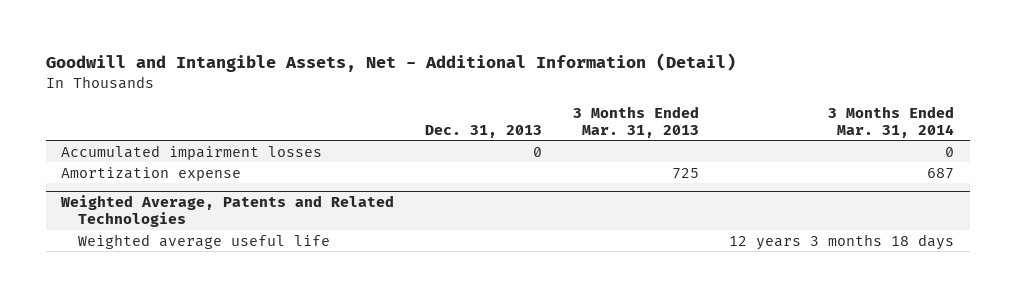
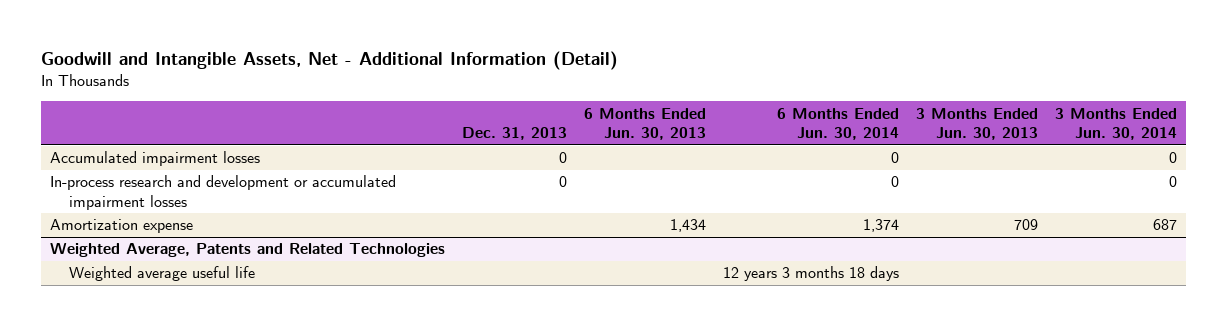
[572,105,699,138] 3 Months Ended Mar. 31, 2013 -> none
[828,105,955,138] 3 Months Ended Mar. 31, 2014 -> none
none -> [583,107,706,141] 6 Months Ended Jun. 30, 2013
none -> [776,107,899,141] 6 Months Ended Jun. 30, 2014
none -> [916,107,1039,141] 3 Months Ended Jun. 30, 2013
none -> [1055,107,1178,141] 3 Months Ended Jun. 30, 2014
none -> [49,175,396,210] In-process research and development or accumulated impairment losses

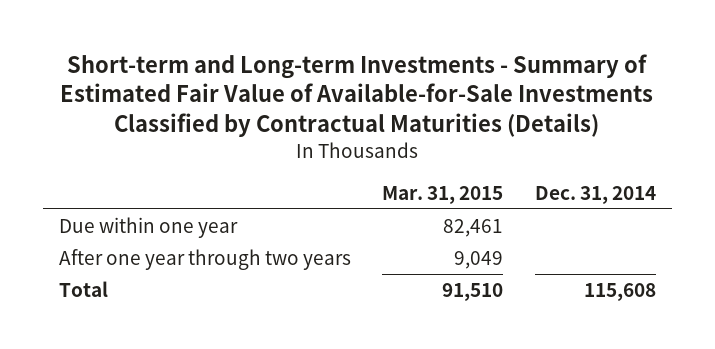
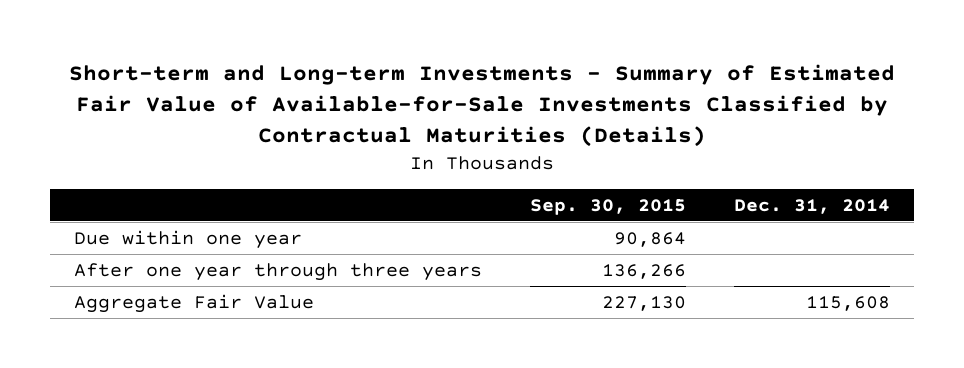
[382,185,504,204] Mar. 31, 2015 -> none
none -> [529,198,686,215] Sep. 30, 2015
[59,248,352,270] After one year through two years -> [73,262,482,281] After one year through three years
[59,280,109,297] Total -> [73,293,314,313] Aggregate Fair Value

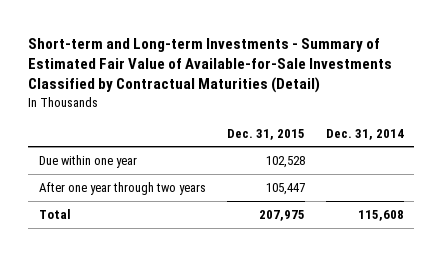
[68,64,895,147] Short-term and Long-term Investments - Summary of Estimated Fair Value of Available-for-Sale Investments Classified by Contractual Maturities (Details) -> [28,37,393,94] Short-term and Long-term Investments - Summary of Estimated Fair Value of Available-for-Sale Investments Classified by Contractual Maturities (Detail)
[529,198,686,215] Sep. 30, 2015 -> none
none -> [226,128,305,140] Dec. 31, 2015
[73,262,482,281] After one year through three years -> [38,181,206,195] After one year through two years
[73,293,314,313] Aggregate Fair Value -> [38,208,71,219] Total

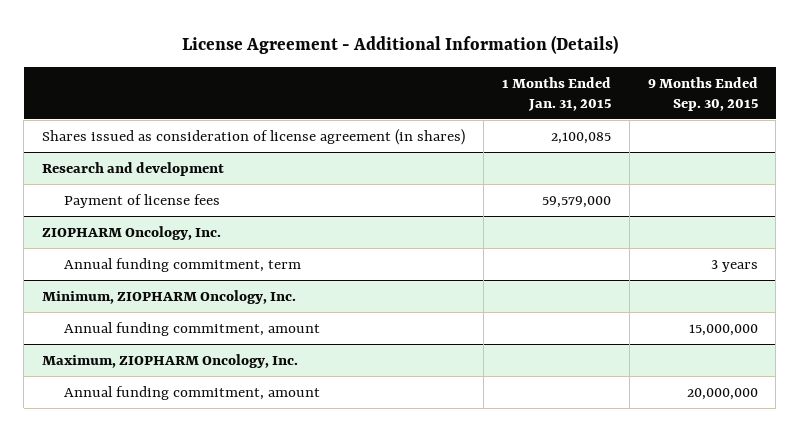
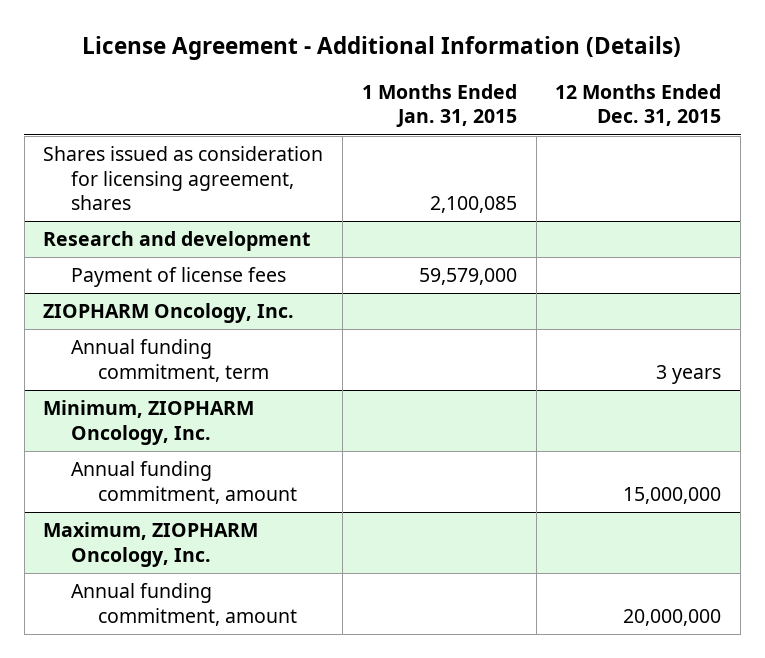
[647,76,758,111] 9 Months Ended Sep. 30, 2015 -> none
none -> [555,84,722,127] 12 Months Ended Dec. 31, 2015
[41,128,465,145] Shares issued as consideration of license agreement (in shares) -> [43,146,324,210] Shares issued as consideration for licensing agreement, shares

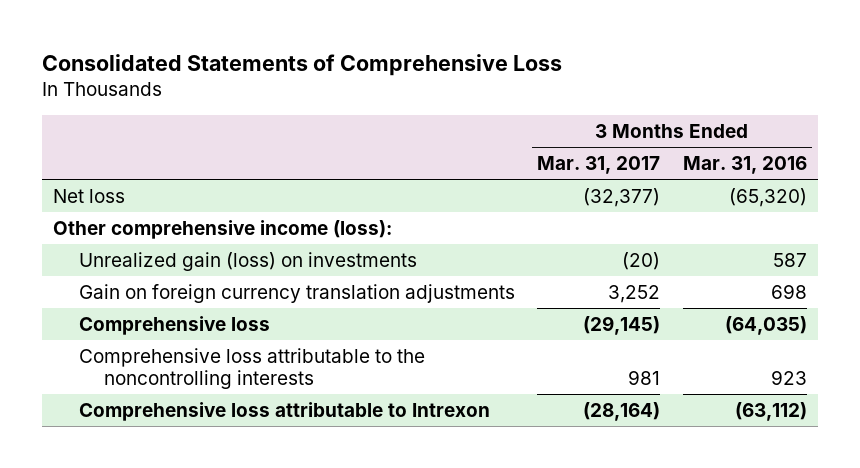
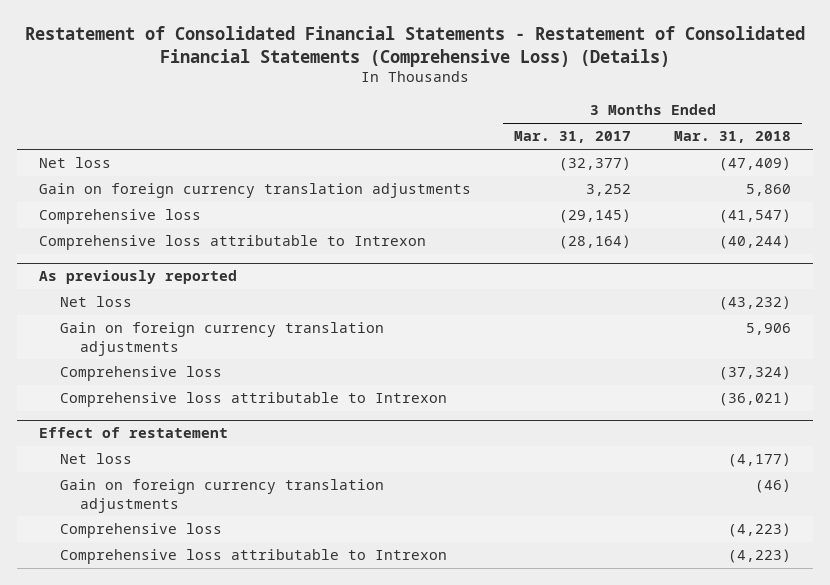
[41,54,562,77] Consolidated Statements of Comprehensive Loss -> [25,25,806,67] Restatement of Consolidated Financial Statements - Restatement of Consolidated Financial Statements (Comprehensive Loss) (Details)
[682,156,807,175] Mar. 31, 2016 -> none
none -> [674,131,792,144] Mar. 31, 2018
[53,219,393,239] Other comprehensive income (loss): -> none
[78,251,417,271] Unrealized gain (loss) on investments -> none
[78,347,425,390] Comprehensive loss attributable to the noncontrolling interests -> none
none -> [38,270,237,285] As previously reported
none -> [59,296,132,308] Net loss
none -> [59,322,384,356] Gain on foreign currency translation adjustments
none -> [59,366,222,382] Comprehensive loss
none -> [59,392,447,408] Comprehensive loss attributable to Intrexon
none -> [38,427,228,439] Effect of restatement
none -> [59,453,132,465] Net loss
none -> [59,479,384,513] Gain on foreign currency translation adjustments
none -> [59,523,222,539] Comprehensive loss
none -> [59,549,447,565] Comprehensive loss attributable to Intrexon

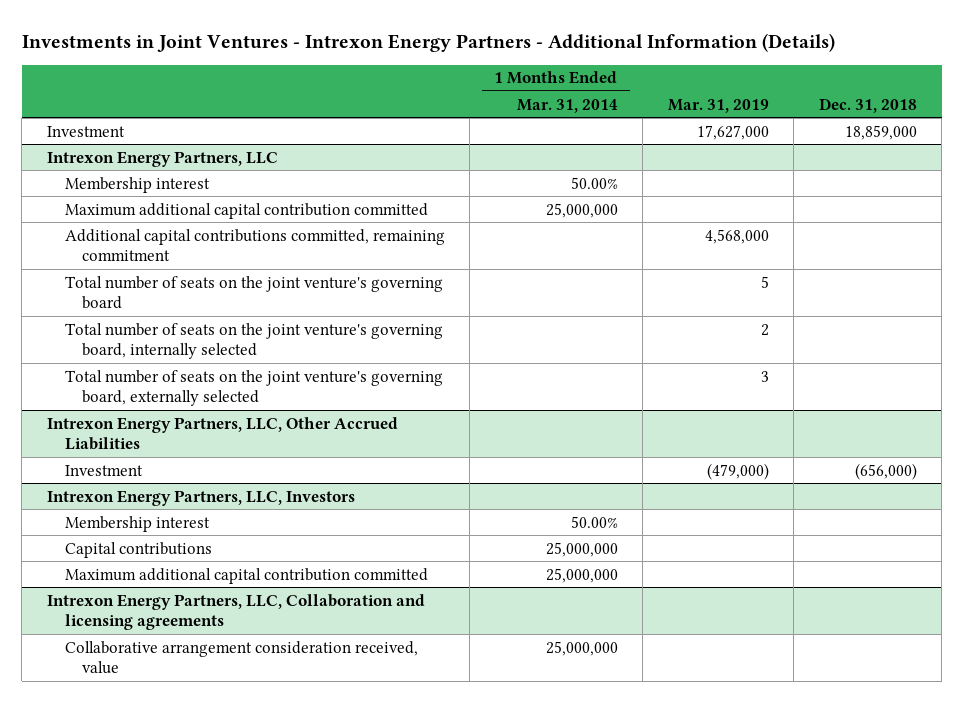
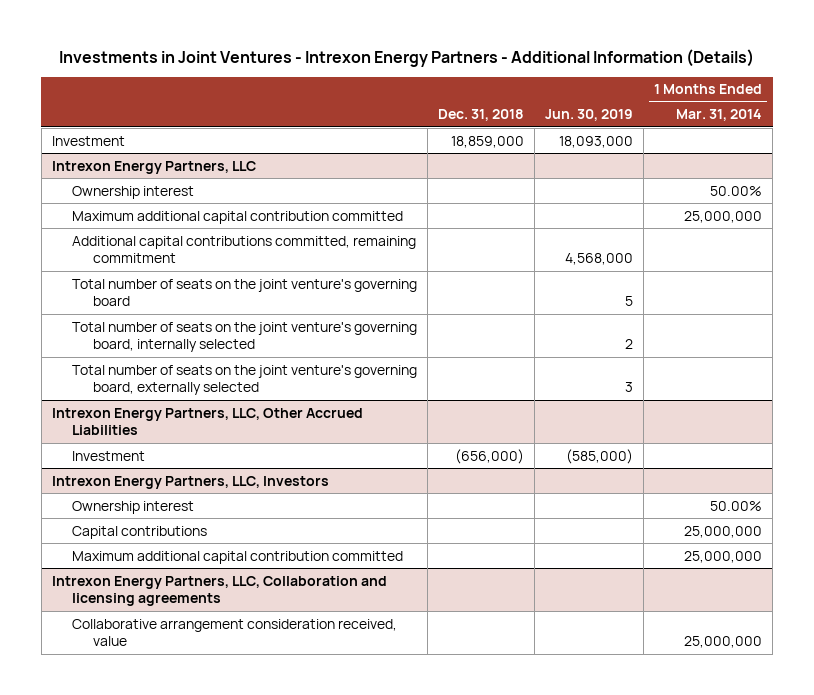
[667,98,769,113] Mar. 31, 2019 -> none
none -> [545,109,634,122] Jun. 30, 2019
[64,176,210,193] Membership interest -> [72,185,195,199] Ownership interest
[64,515,210,532] Membership interest -> [72,500,195,514] Ownership interest

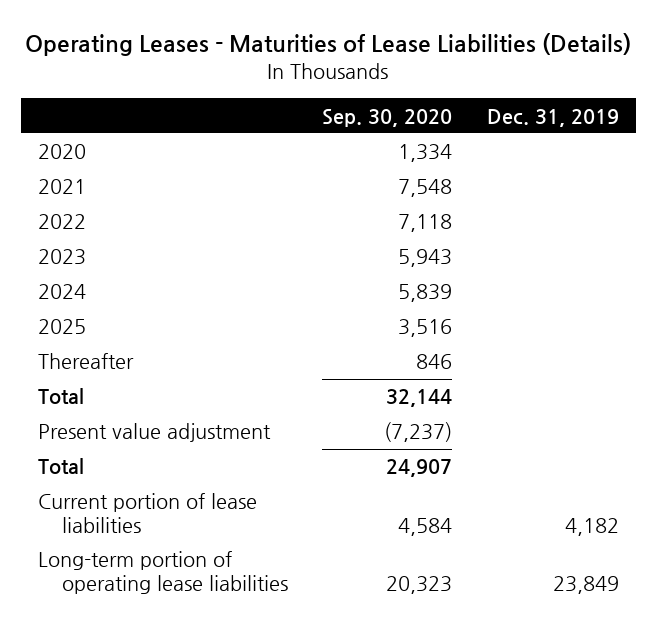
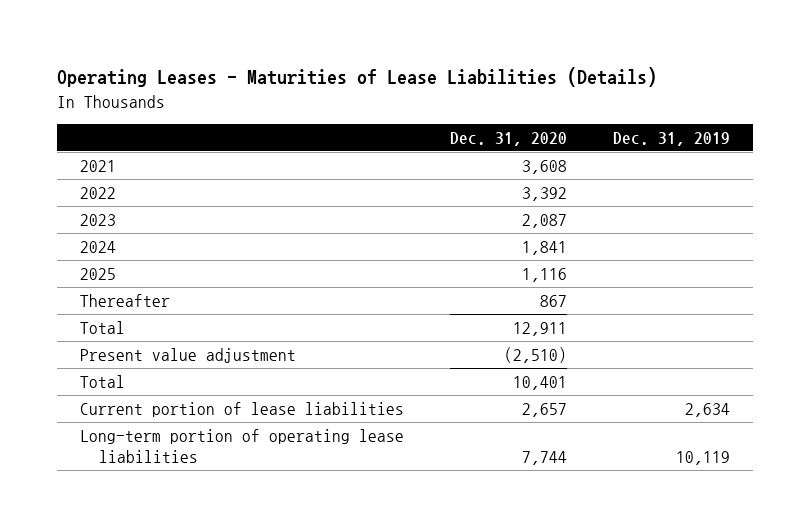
[322,108,453,127] Sep. 30, 2020 -> none
none -> [449,131,567,146] Dec. 31, 2020
[37,144,86,160] 2020 -> none
[564,517,619,536] 4,182 -> [685,403,731,418] 2,634
[552,575,619,594] 23,849 -> [676,450,731,465] 10,119

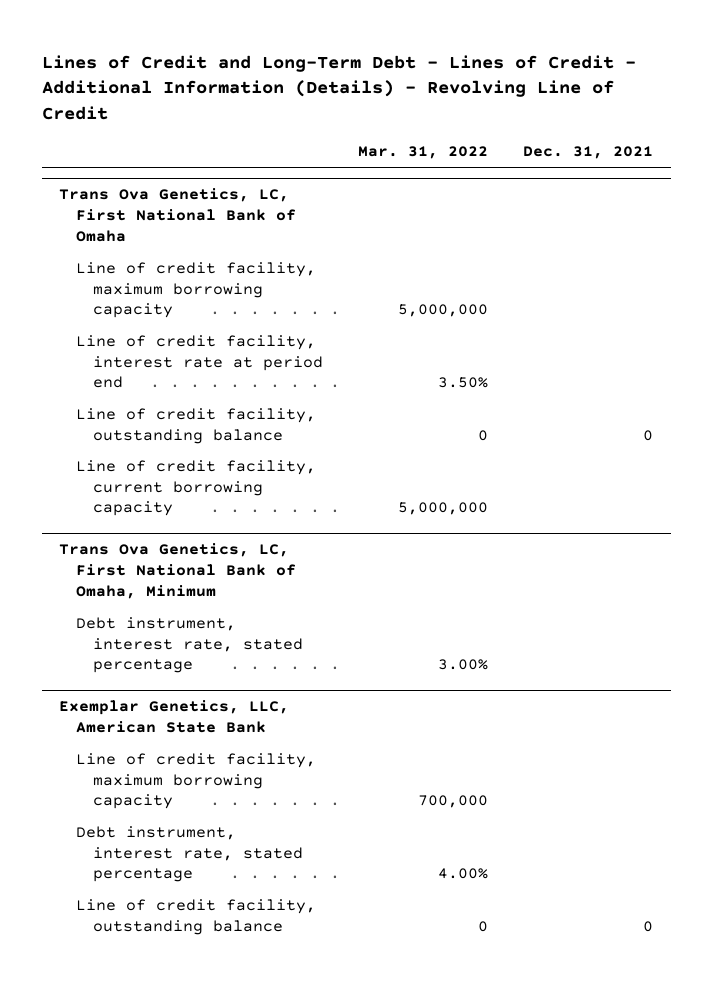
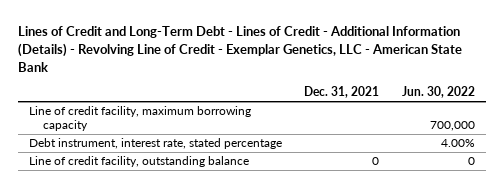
[41,54,636,120] Lines of Credit and Long-Term Debt - Lines of Credit - Additional Information (Details) - Revolving Line of Credit -> [18,26,463,72] Lines of Credit and Long-Term Debt - Lines of Credit - Additional Information (Details) - Revolving Line of Credit - Exemplar Genetics, LLC - American State Bank
[357,146,488,160] Mar. 31, 2022 -> none
none -> [401,86,475,99] Jun. 30, 2022
[59,188,297,242] Trans Ova Genetics, LC, First National Bank of Omaha -> none
[76,261,317,319] Line of credit facility, maximum borrowing capacity -> none
[76,334,323,389] Line of credit facility, interest rate at period end -> none
[76,407,317,444] Line of credit facility, outstanding balance -> none
[76,459,317,517] Line of credit facility, current borrowing capacity -> none
[59,543,297,599] Trans Ova Genetics, LC, First National Bank of Omaha, Minimum -> none
[76,616,303,674] Debt instrument, interest rate, stated percentage -> none
[59,700,290,733] Exemplar Genetics, LLC, American State Bank -> none
[76,752,317,810] Line of credit facility, maximum borrowing capacity -> none
[76,825,303,883] Debt instrument, interest rate, stated percentage -> none
[76,898,317,935] Line of credit facility, outstanding balance -> none
none -> [29,106,252,132] Line of credit facility, maximum borrowing capacity
none -> [29,138,283,150] Debt instrument, interest rate, stated percentage
none -> [29,156,250,168] Line of credit facility, outstanding balance

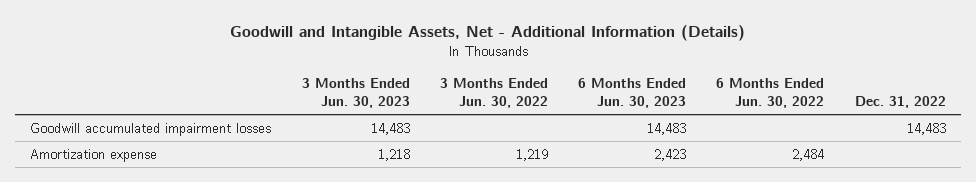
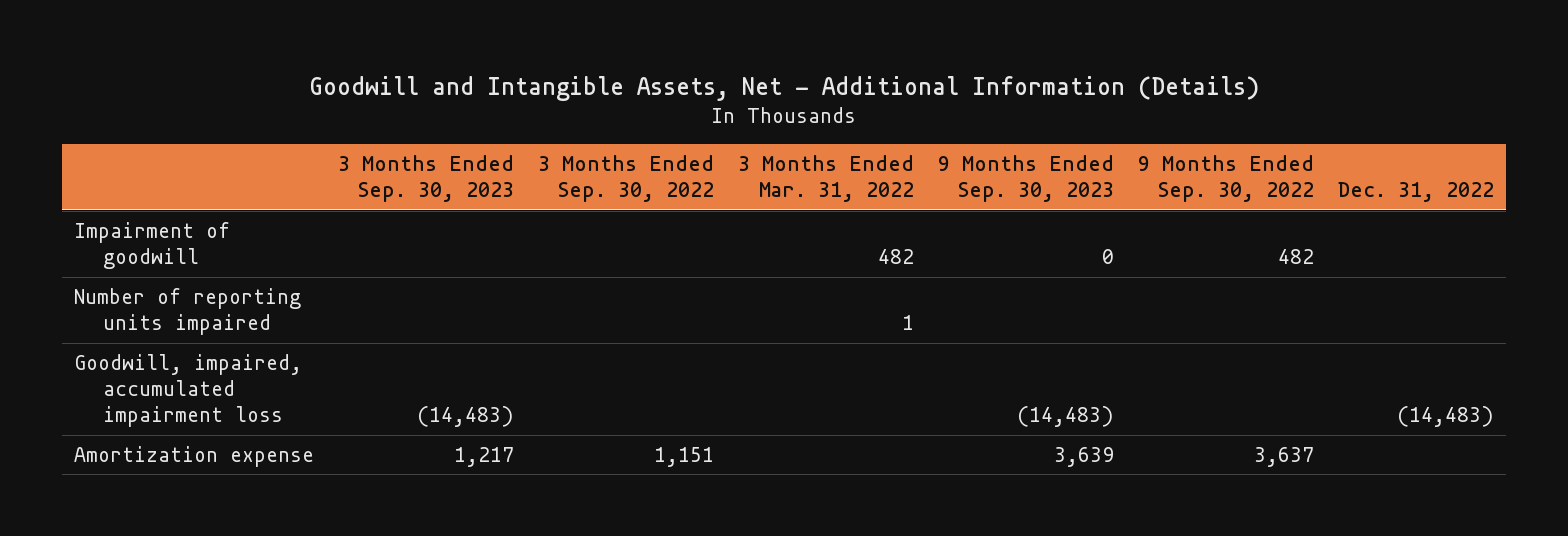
[301,77,410,109] 3 Months Ended Jun. 30, 2023 -> none
[439,77,548,109] 3 Months Ended Jun. 30, 2022 -> none
[578,77,687,109] 6 Months Ended Jun. 30, 2023 -> none
[716,77,825,109] 6 Months Ended Jun. 30, 2022 -> none
none -> [337,155,514,203] 3 Months Ended Sep. 30, 2023
none -> [537,155,714,203] 3 Months Ended Sep. 30, 2022
none -> [737,155,914,203] 3 Months Ended Mar. 31, 2022
none -> [937,155,1114,203] 9 Months Ended Sep. 30, 2023
none -> [1137,155,1314,203] 9 Months Ended Sep. 30, 2022
none -> [73,222,230,270] Impairment of goodwill
none -> [73,288,301,336] Number of reporting units impaired
[30,122,272,136] Goodwill accumulated impairment losses -> [73,354,302,428] Goodwill, impaired, accumulated impairment loss
[906,122,946,135] 14,483 -> [1396,406,1494,428] (14,483)

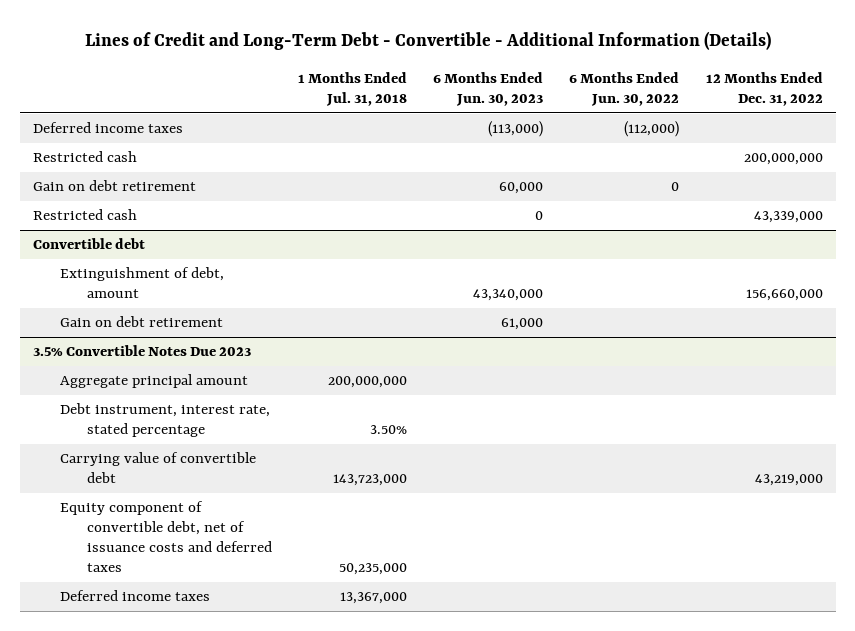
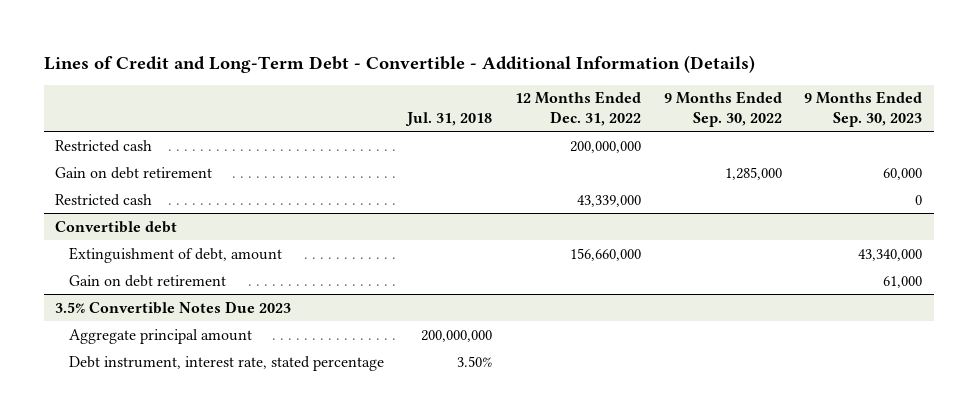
[298,72,408,106] 1 Months Ended Jul. 31, 2018 -> none
[433,72,544,106] 6 Months Ended Jun. 30, 2023 -> none
[569,72,680,106] 6 Months Ended Jun. 30, 2022 -> none
none -> [404,111,492,126] Jul. 31, 2018
none -> [663,91,782,127] 9 Months Ended Sep. 30, 2022
none -> [804,91,923,127] 9 Months Ended Sep. 30, 2023
[32,122,183,134] Deferred income taxes -> none
[59,452,256,484] Carrying value of convertible debt -> none
[59,501,272,573] Equity component of convertible debt, net of issuance costs and deferred taxes -> none
[59,590,210,602] Deferred income taxes -> none

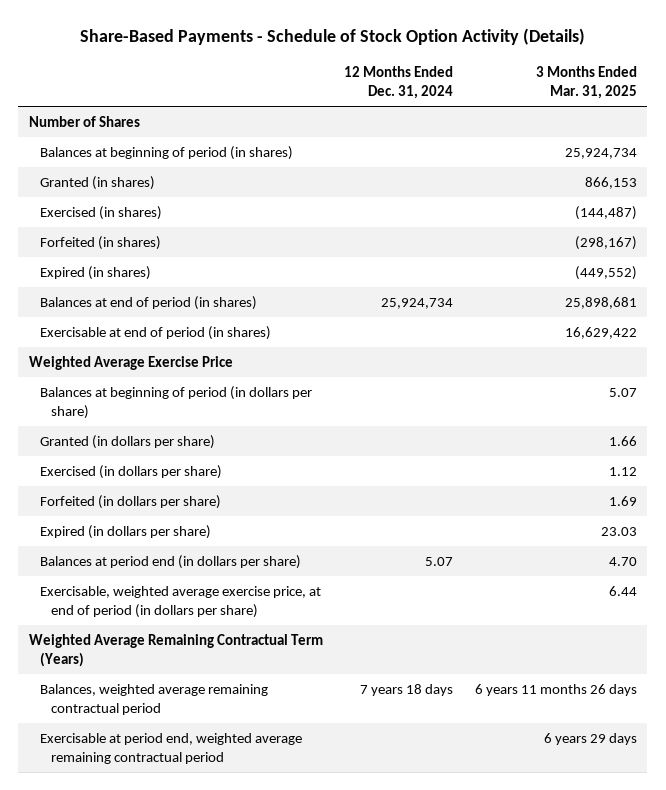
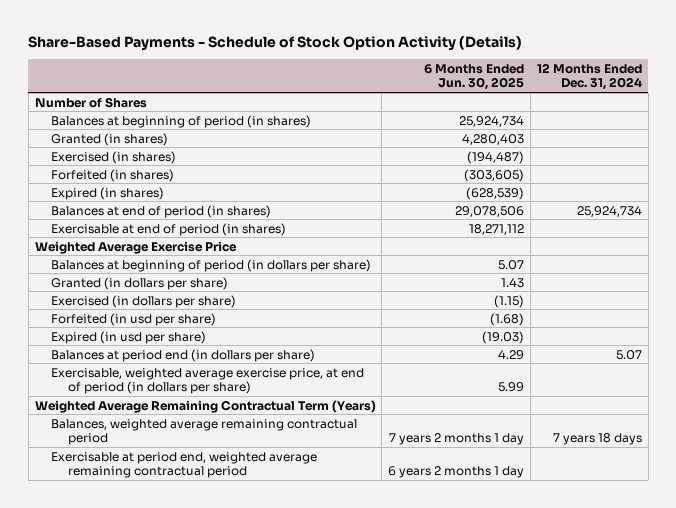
[535,65,637,99] 3 Months Ended Mar. 31, 2025 -> none
none -> [424,63,525,91] 6 Months Ended Jun. 30, 2025
[40,495,222,510] Forfeited (in dollars per share) -> [51,312,217,326] Forfeited (in usd per share)
[40,525,212,540] Expired (in dollars per share) -> [51,330,207,344] Expired (in usd per share)

